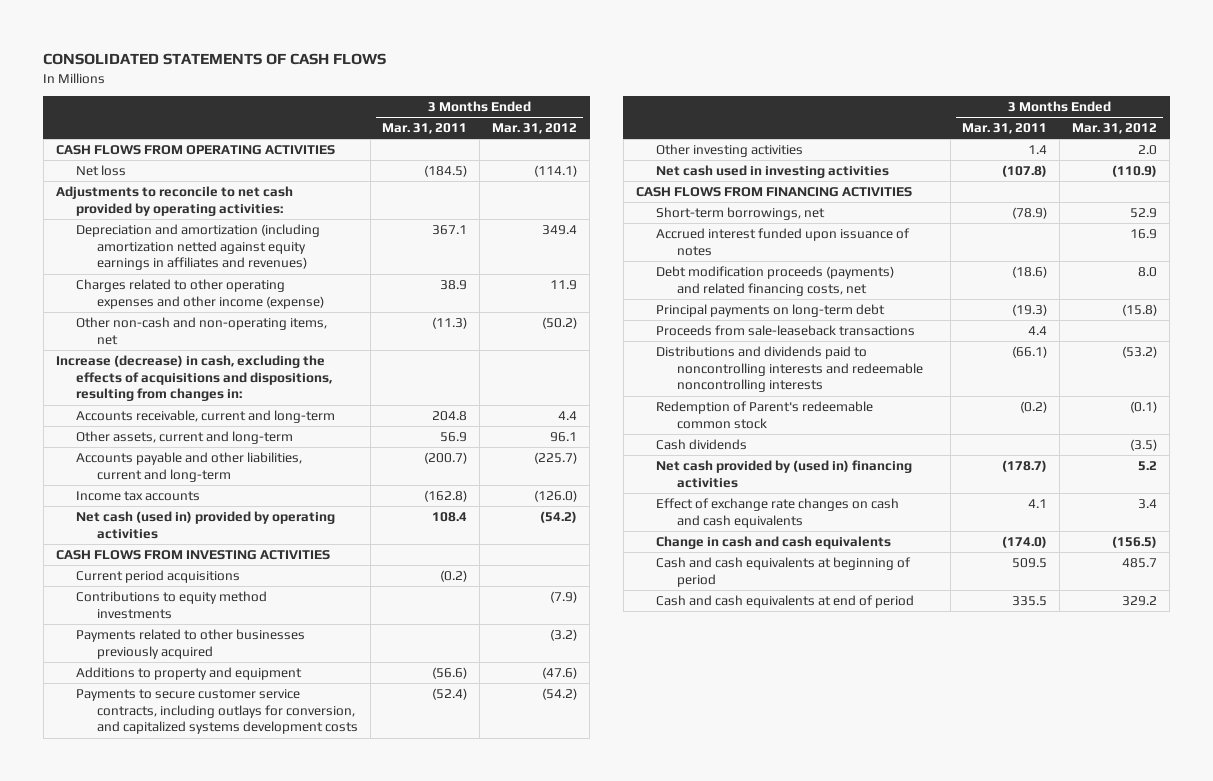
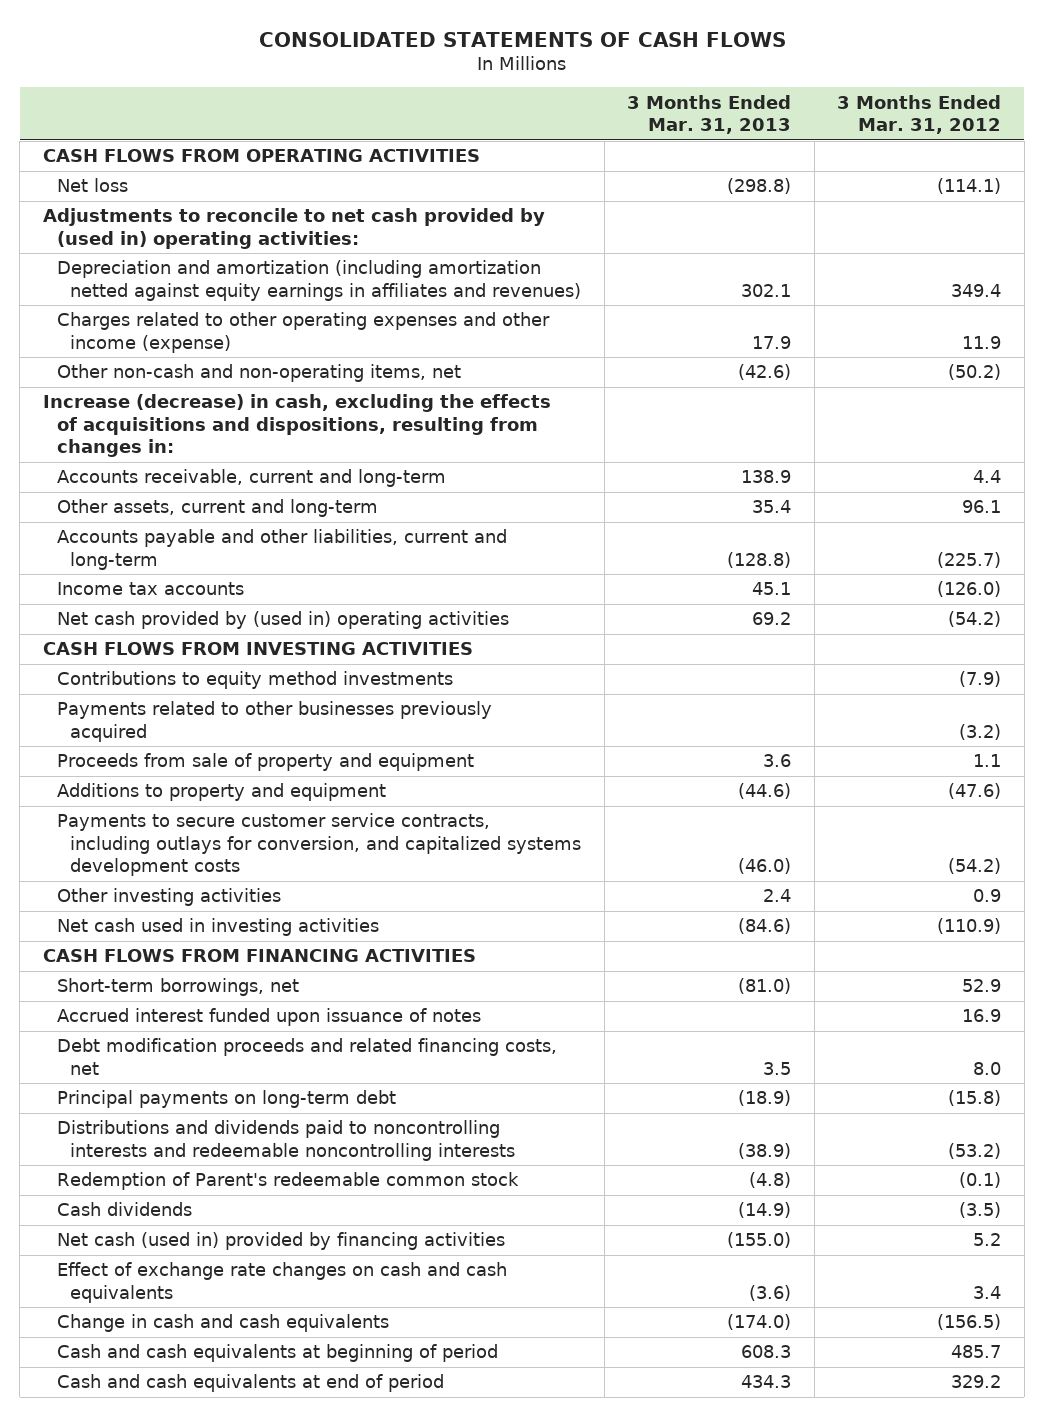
[382,123,468,135] Mar. 31, 2011 -> none
none -> [627,94,792,135] 3 Months Ended Mar. 31, 2013
[55,186,293,216] Adjustments to reconcile to net cash provided by operating activities: -> [42,208,545,249] Adjustments to reconcile to net cash provided by (used in) operating activities:
[76,511,336,539] Net cash (used in) provided by operating activities -> [56,611,509,630] Net cash provided by (used in) operating activities
[76,570,241,584] Current period acquisitions -> none
none -> [56,753,474,772] Proceeds from sale of property and equipment
[1138,145,1158,156] 2.0 -> [973,889,1002,903] 0.9
[656,266,895,296] Debt modification proceeds (payments) and related financing costs, net -> [56,1038,557,1075] Debt modification proceeds and related financing costs, net
[656,325,916,337] Proceeds from sale-leaseback transactions -> none
[656,460,913,488] Net cash provided by (used in) financing activities -> [56,1232,505,1251] Net cash (used in) provided by financing activities

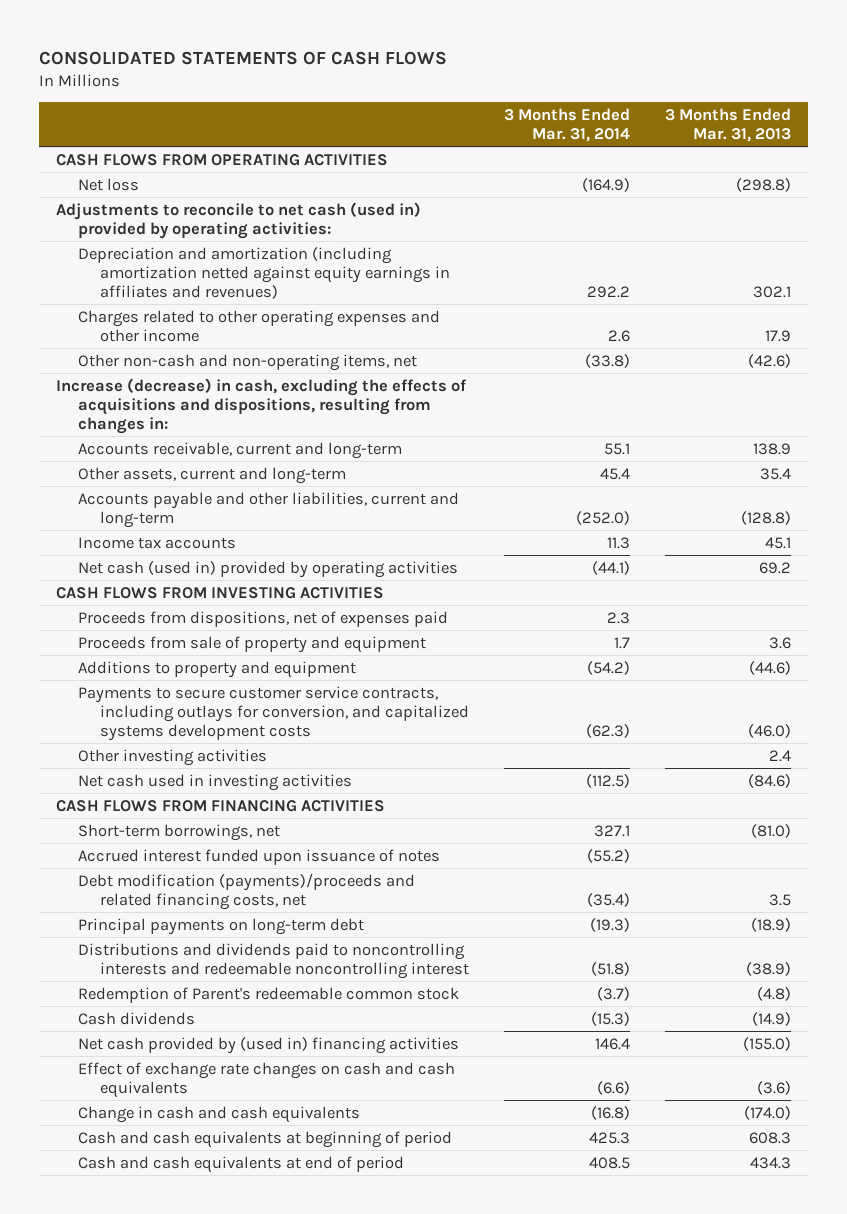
[837,94,1002,135] 3 Months Ended Mar. 31, 2012 -> none
none -> [503,107,630,142] 3 Months Ended Mar. 31, 2014
[42,208,545,249] Adjustments to reconcile to net cash provided by (used in) operating activities: -> [56,201,422,239] Adjustments to reconcile to net cash (used in) provided by operating activities:
[56,312,550,353] Charges related to other operating expenses and other income (expense) -> [77,309,440,342] Charges related to other operating expenses and other income
[56,611,509,630] Net cash provided by (used in) operating activities -> [77,560,458,578] Net cash (used in) provided by operating activities
[56,671,453,690] Contributions to equity method investments -> none
[56,701,492,742] Payments related to other businesses previously acquired -> none
none -> [77,610,448,627] Proceeds from dispositions, net of expenses paid
[56,1038,557,1075] Debt modification proceeds and related financing costs, net -> [77,872,415,910] Debt modification (payments)/proceeds and related financing costs, net
[56,1120,516,1161] Distributions and dividends paid to noncontrolling interests and redeemable noncontrolling interests -> [77,942,469,979] Distributions and dividends paid to noncontrolling interests and redeemable noncontrolling interest
[56,1232,505,1251] Net cash (used in) provided by financing activities -> [77,1036,459,1054] Net cash provided by (used in) financing activities

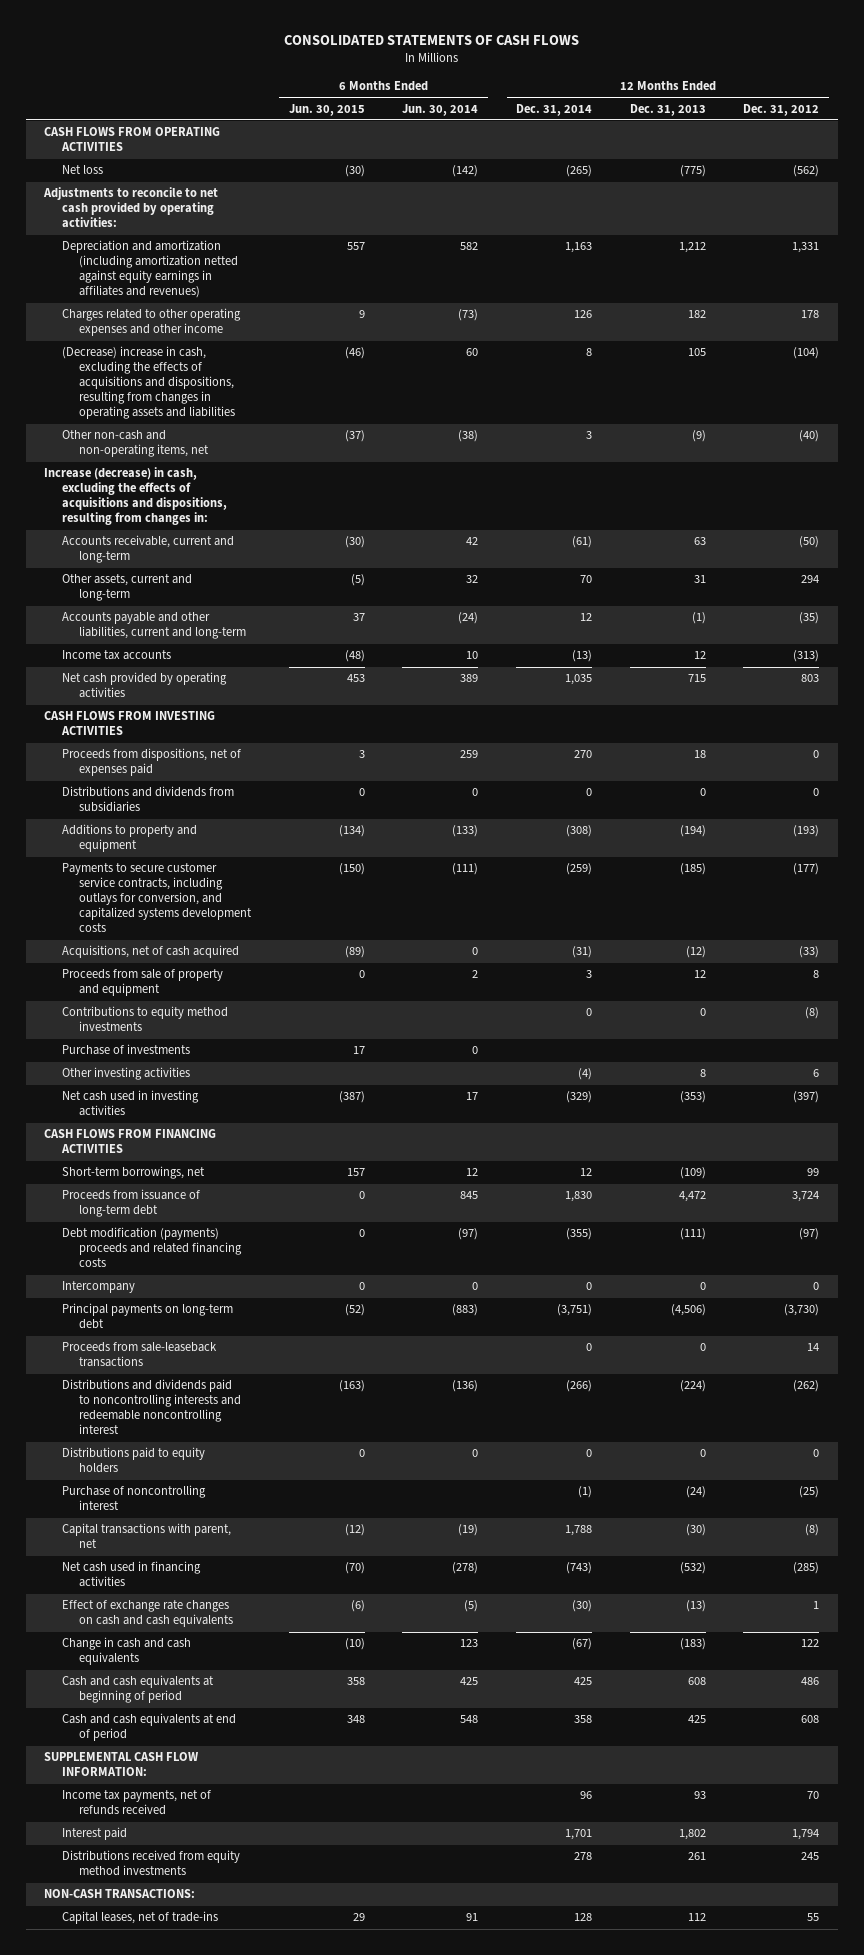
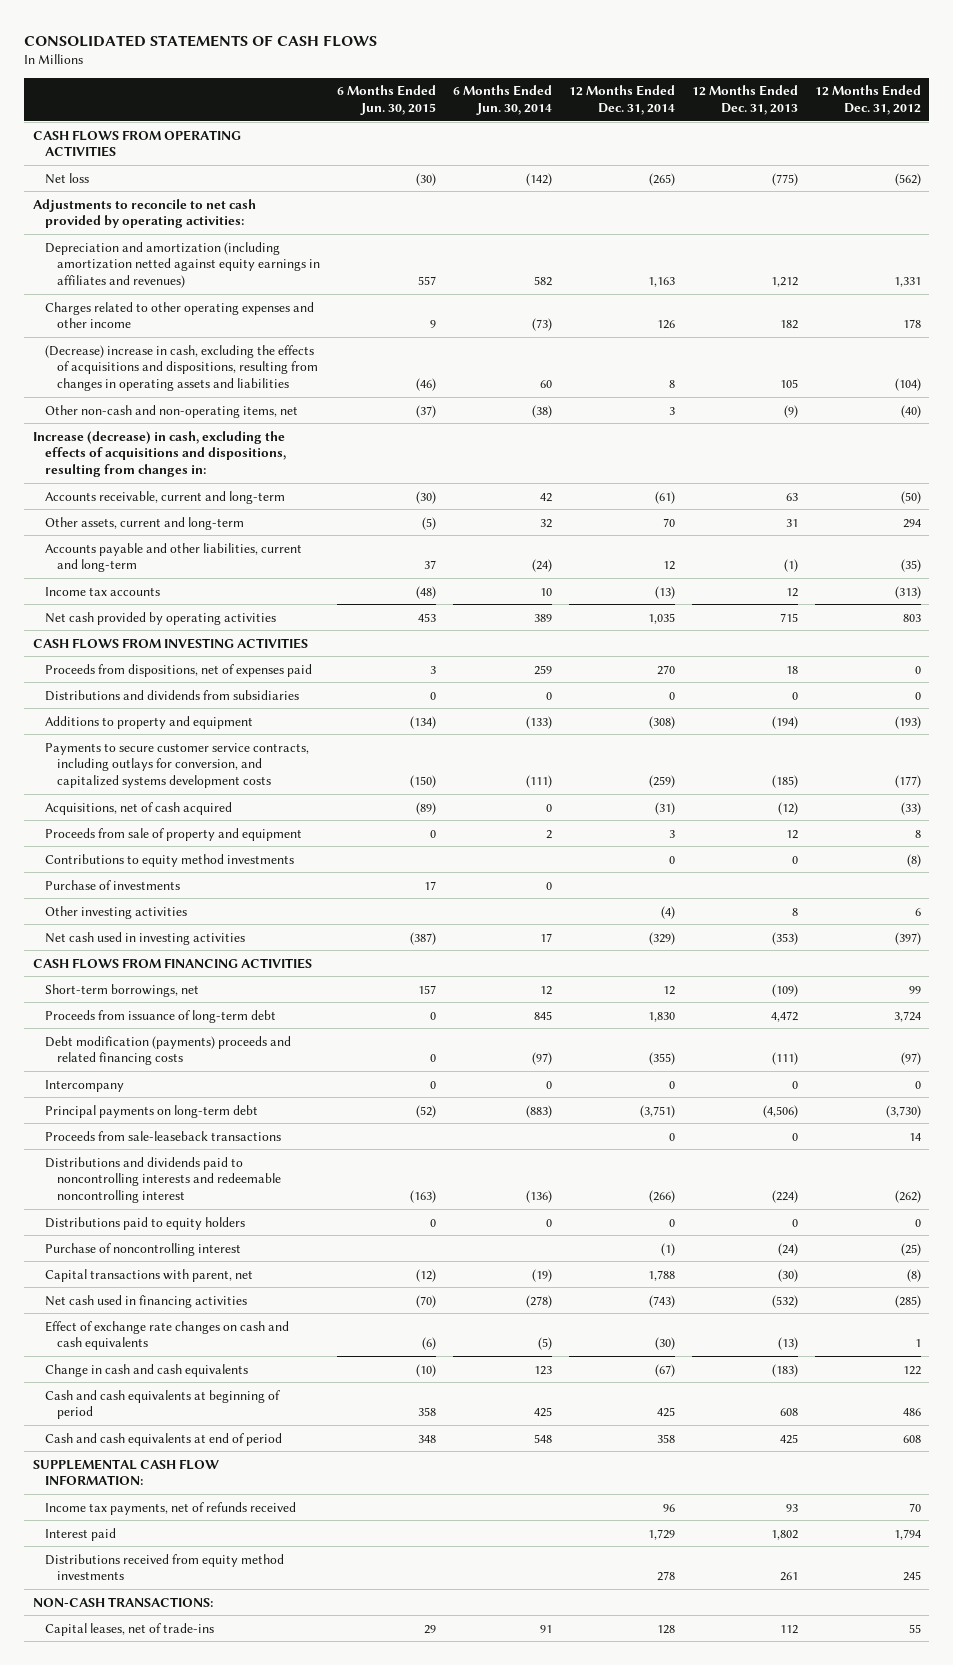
[564,1829,592,1841] 1,701 -> [647,1528,675,1540] 1,729

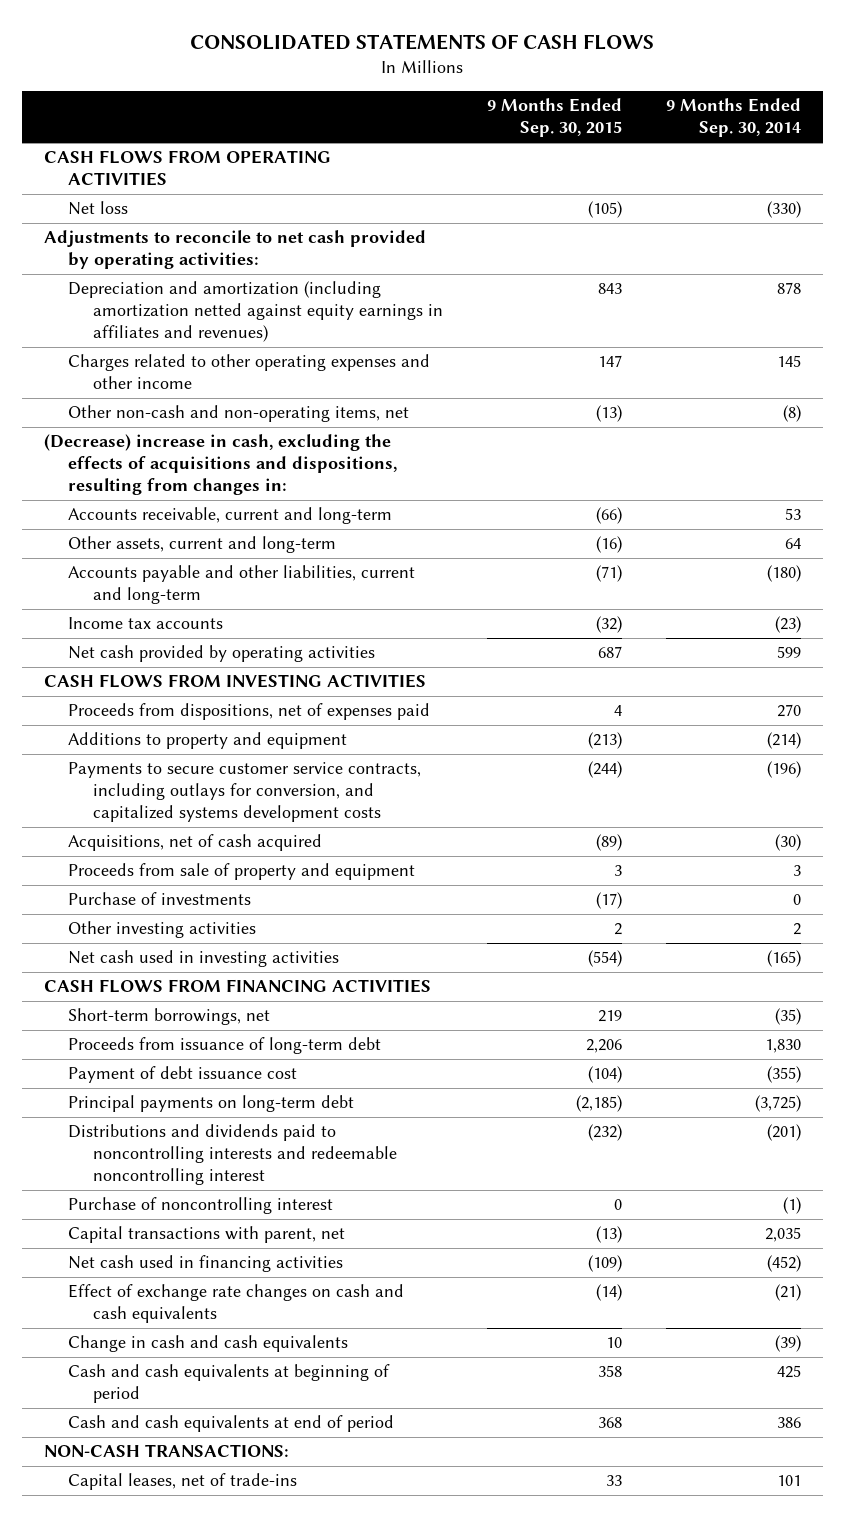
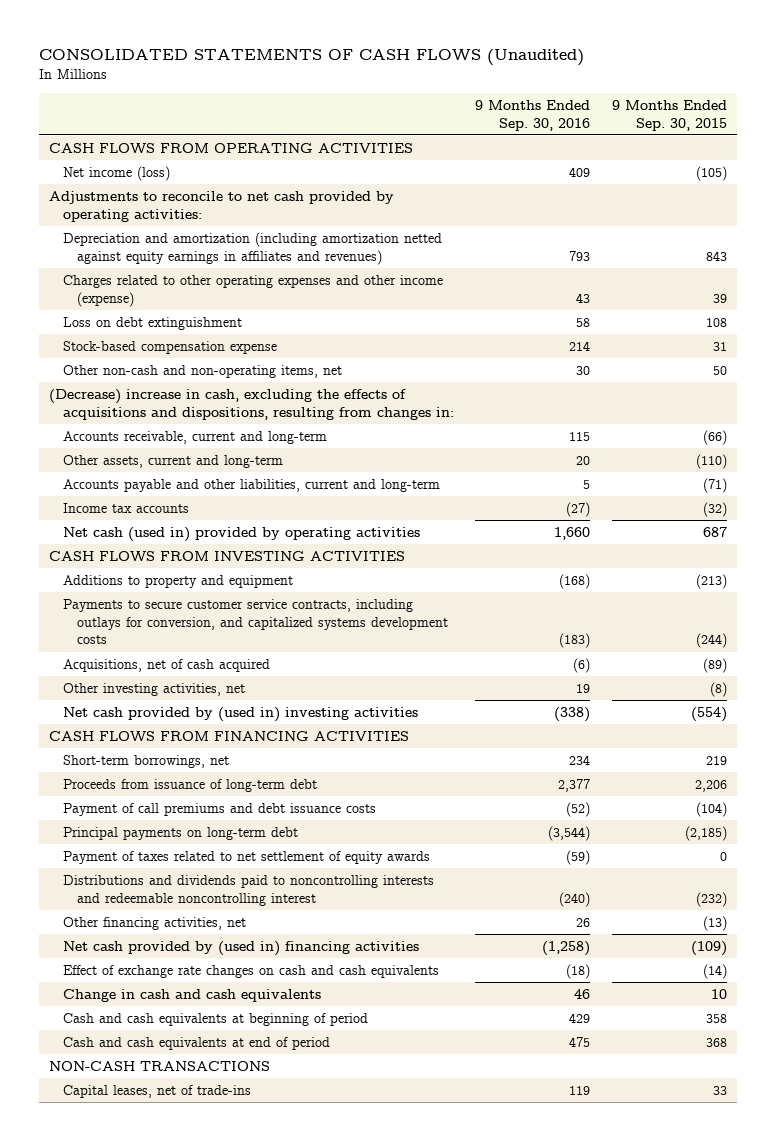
[190,34,655,51] CONSOLIDATED STATEMENTS OF CASH FLOWS -> [38,49,584,67] CONSOLIDATED STATEMENTS OF CASH FLOWS (Unaudited)
[666,98,802,138] 9 Months Ended Sep. 30, 2014 -> none
none -> [475,99,591,131] 9 Months Ended Sep. 30, 2016
[68,201,129,216] Net loss -> [63,165,171,181] Net income (loss)
[68,354,431,390] Charges related to other operating expenses and other income -> [63,274,444,307] Charges related to other operating expenses and other income (expense)
[597,355,622,368] 147 -> [712,293,727,303] 39
none -> [63,316,243,330] Loss on debt extinguishment
none -> [63,340,278,354] Stock-based compensation expense
[595,405,622,423] (13) -> [712,365,727,375] 50
[595,536,622,554] (16) -> [695,453,727,469] (110)
[68,645,376,663] Net cash provided by operating activities -> [63,526,421,542] Net cash (used in) provided by operating activities
[68,703,431,721] Proceeds from dispositions, net of expenses paid -> none
[68,863,416,881] Proceeds from sale of property and equipment -> none
[68,892,252,906] Purchase of investments -> none
[68,921,257,939] Other investing activities -> [63,682,246,696] Other investing activities, net
[613,923,622,936] 2 -> [709,681,727,697] (8)
[68,950,340,968] Net cash used in investing activities -> [63,706,419,722] Net cash provided by (used in) investing activities
[68,1066,298,1084] Payment of debt issuance cost -> [63,802,377,816] Payment of call premiums and debt issuance costs
none -> [63,850,431,864] Payment of taxes related to net settlement of equity awards
[68,1197,334,1215] Purchase of noncontrolling interest -> none
[68,1226,346,1244] Capital transactions with parent, net -> none
none -> [63,916,247,930] Other financing activities, net
[68,1255,344,1273] Net cash used in financing activities -> [63,940,420,956] Net cash provided by (used in) financing activities
[43,1444,289,1458] NON-CASH TRANSACTIONS: -> [49,1060,271,1071] NON-CASH TRANSACTIONS

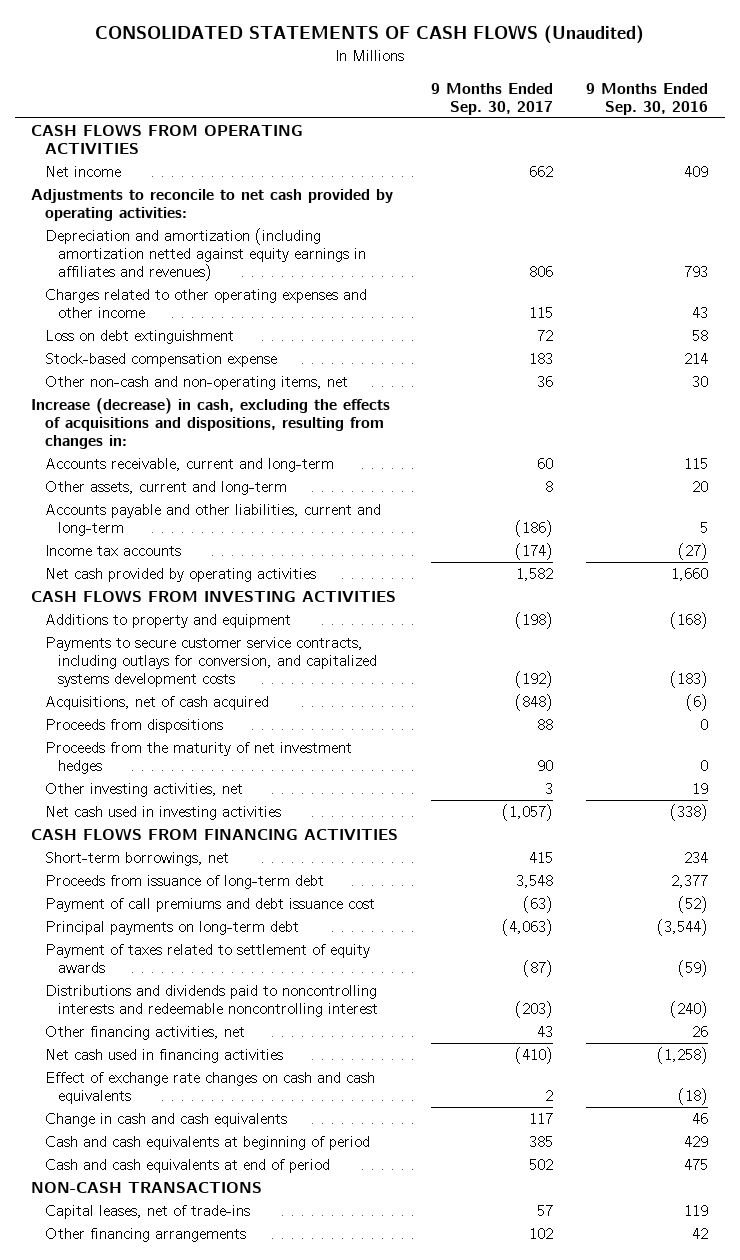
[611,99,727,131] 9 Months Ended Sep. 30, 2015 -> none
none -> [431,82,554,115] 9 Months Ended Sep. 30, 2017
[63,165,171,181] Net income (loss) -> [44,165,121,177] Net income
[63,274,444,307] Charges related to other operating expenses and other income (expense) -> [44,288,367,319] Charges related to other operating expenses and other income
[49,388,455,420] (Decrease) increase in cash, excluding the effects of acquisitions and dispositions, resulting from changes in: -> [31,397,391,450] Increase (decrease) in cash, excluding the effects of acquisitions and dispositions, resulting from changes in:
[63,526,421,542] Net cash (used in) provided by operating activities -> [44,567,316,582] Net cash provided by operating activities
none -> [44,718,223,733] Proceeds from dispositions
none -> [44,741,352,775] Proceeds from the maturity of net investment hedges
[63,706,419,722] Net cash provided by (used in) investing activities -> [44,805,281,820] Net cash used in investing activities
[63,802,377,816] Payment of call premiums and debt issuance costs -> [44,897,375,912] Payment of call premiums and debt issuance cost
[63,850,431,864] Payment of taxes related to net settlement of equity awards -> [44,943,370,974] Payment of taxes related to settlement of equity awards
[63,940,420,956] Net cash provided by (used in) financing activities -> [44,1048,283,1063] Net cash used in financing activities
none -> [44,1227,246,1242] Other financing arrangements

